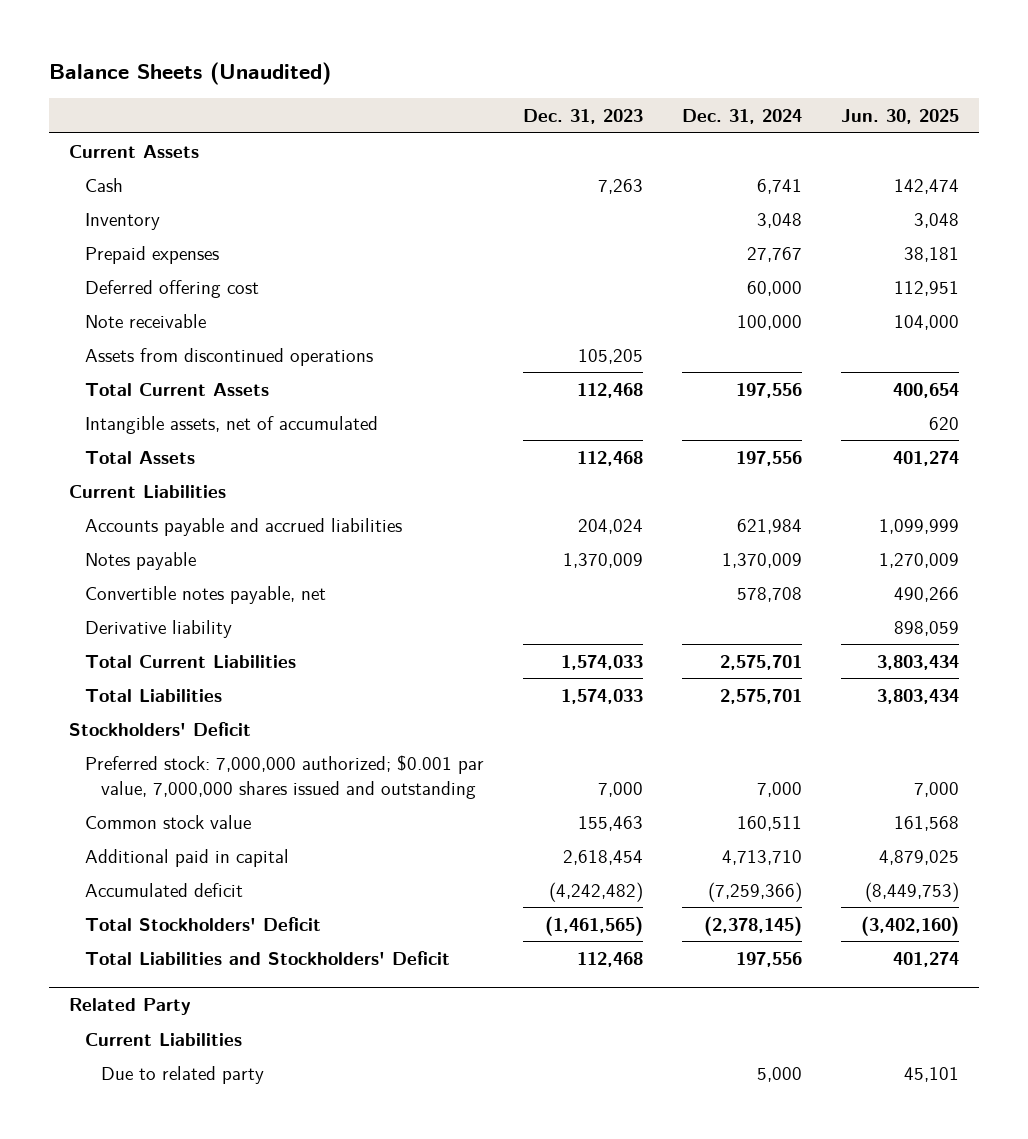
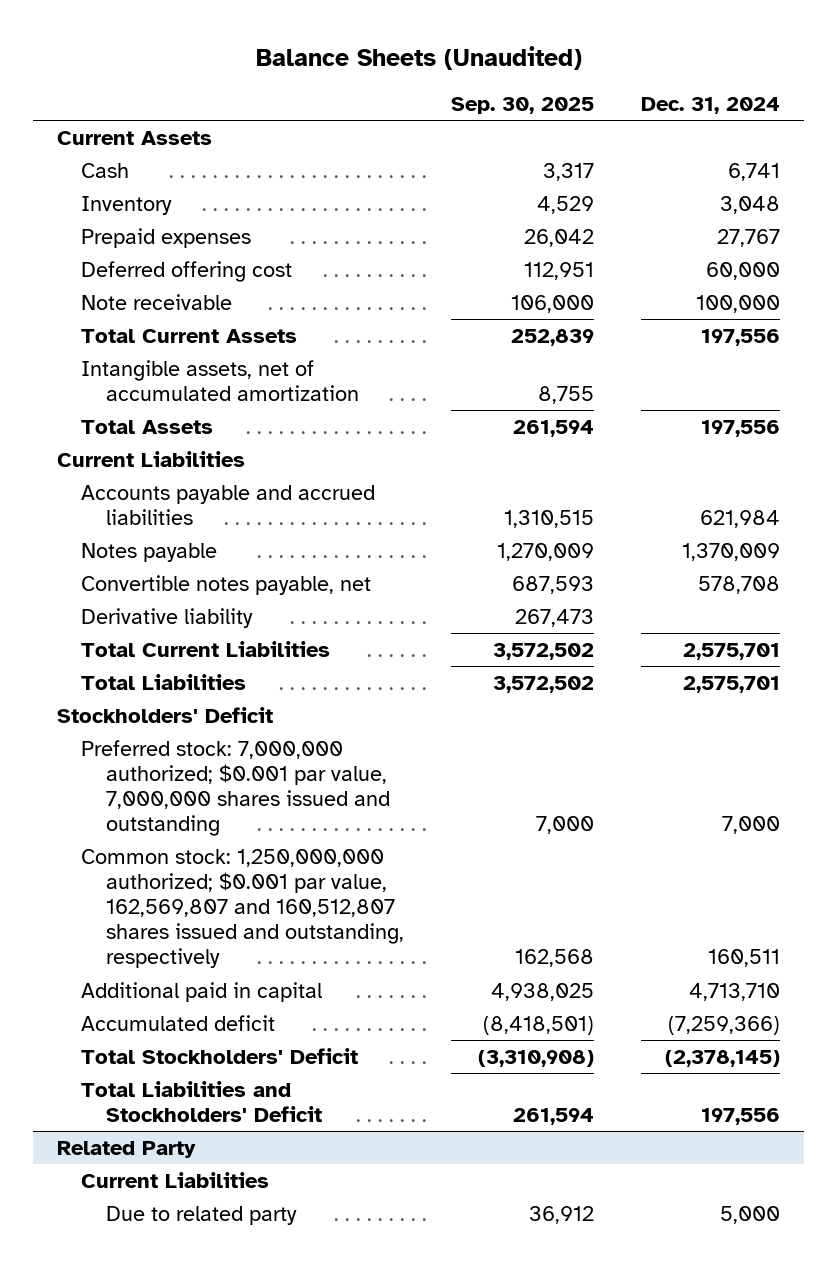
[523,109,644,125] Dec. 31, 2023 -> none
[841,109,960,125] Jun. 30, 2025 -> none
none -> [451,97,595,115] Sep. 30, 2025
[84,347,373,366] Assets from discontinued operations -> none
[84,415,378,434] Intangible assets, net of accumulated -> [81,359,359,401] Intangible assets, net of accumulated amortization
[84,814,251,829] Common stock value -> [81,848,404,969] Common stock: 1,250,000,000 authorized; $0.001 par value, 162,569,807 and 160,512,807 shares issued and outstanding, respectively

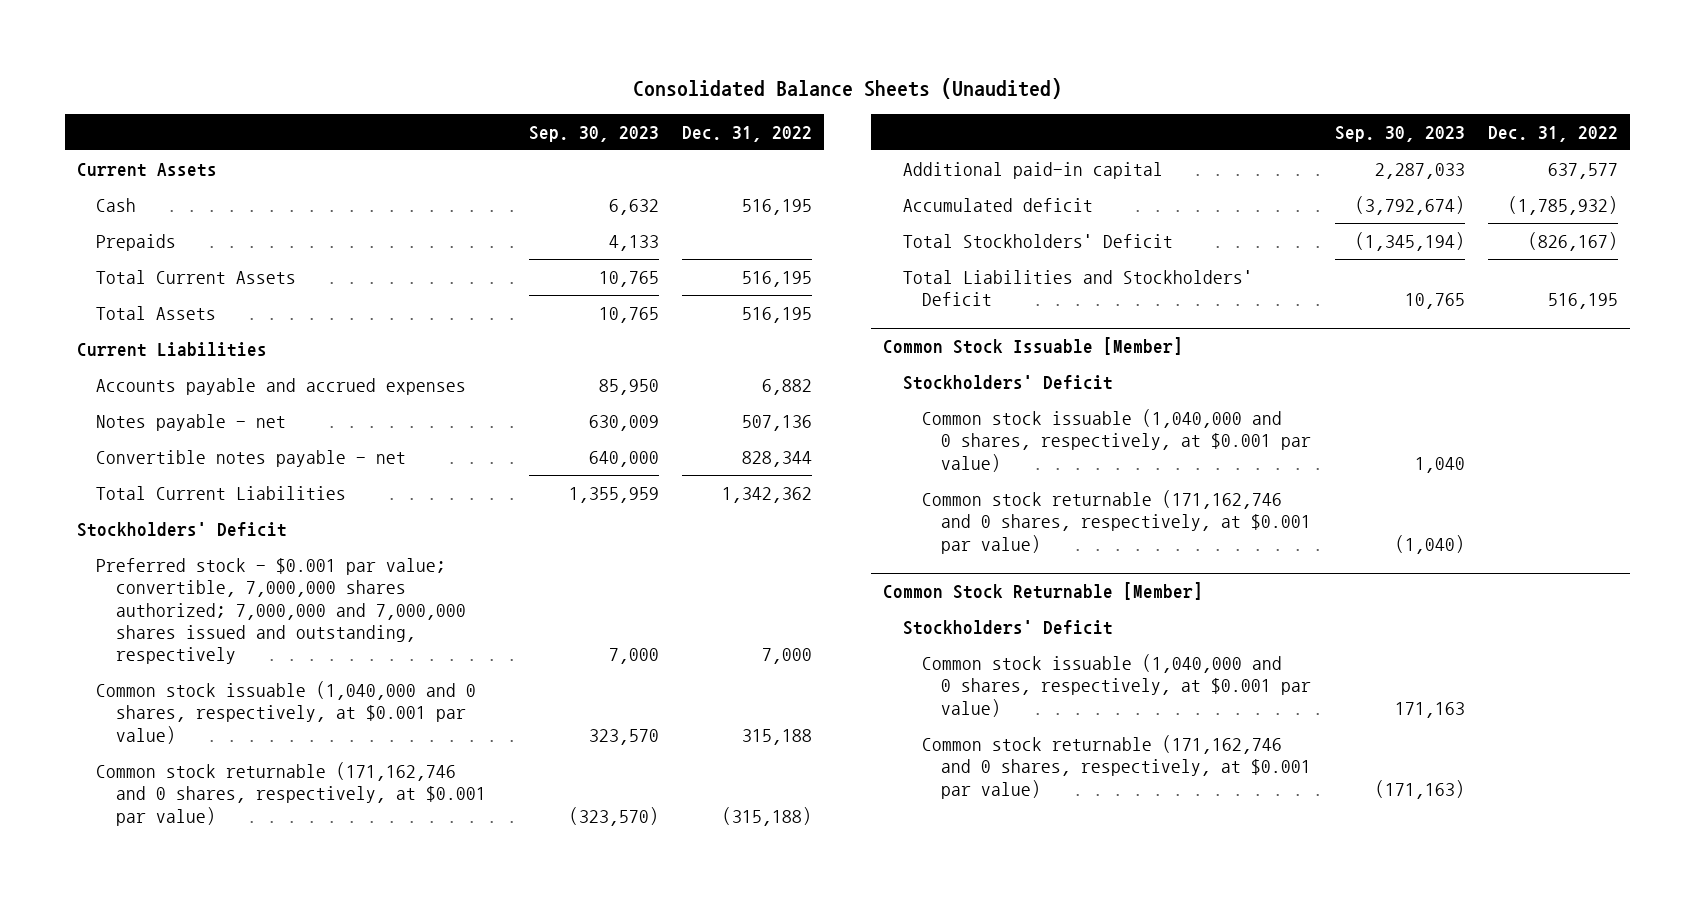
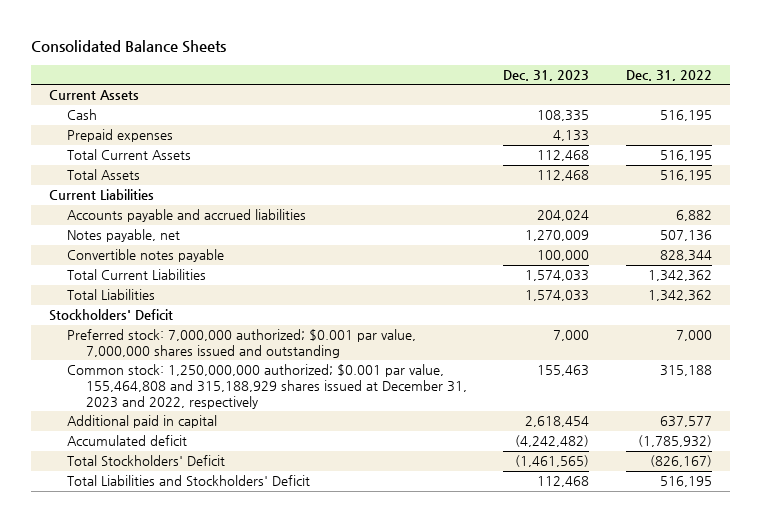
[632,77,1062,99] Consolidated Balance Sheets (Unaudited) -> [30,40,226,54] Consolidated Balance Sheets
[528,125,659,142] Sep. 30, 2023 -> none
none -> [503,69,590,81] Dec. 31, 2023
[96,234,177,252] Prepaids -> [67,129,174,143] Prepaid expenses
[96,378,467,396] Accounts payable and accrued expenses -> [67,209,307,223] Accounts payable and accrued liabilities
[96,414,287,432] Notes payable - net -> [67,229,181,243] Notes payable, net
[96,450,407,468] Convertible notes payable - net -> [67,249,225,263] Convertible notes payable
none -> [67,289,156,301] Total Liabilities
[96,762,486,826] Common stock returnable (171,162,746 and 0 shares, respectively, at $0.001 par value) -> none
[96,558,466,665] Preferred stock - $0.001 par value; convertible, 7,000,000 shares authorized; 7,000,000 and 7,000,000 shares issued and outstanding, respectively -> [67,329,417,359] Preferred stock: 7,000,000 authorized; $0.001 par value, 7,000,000 shares issued and outstanding
[96,681,477,744] Common stock issuable (1,040,000 and 0 shares, respectively, at $0.001 par value) -> [67,364,468,409] Common stock: 1,250,000,000 authorized; $0.001 par value, 155,464,808 and 315,188,929 shares issued at December 31, 2023 and 2022, respectively
[902,162,1163,180] Additional paid-in capital -> [67,415,218,429] Additional paid in capital
[883,337,1184,356] Common Stock Issuable [Member] -> none
[902,375,1113,391] Stockholders' Deficit -> none
[921,409,1312,472] Common stock issuable (1,040,000 and 0 shares, respectively, at $0.001 par value) -> none
[921,490,1312,554] Common stock returnable (171,162,746 and 0 shares, respectively, at $0.001 par value) -> none
[883,582,1204,601] Common Stock Returnable [Member] -> none
[902,620,1113,636] Stockholders' Deficit -> none
[921,654,1312,717] Common stock issuable (1,040,000 and 0 shares, respectively, at $0.001 par value) -> none
[921,735,1312,799] Common stock returnable (171,162,746 and 0 shares, respectively, at $0.001 par value) -> none

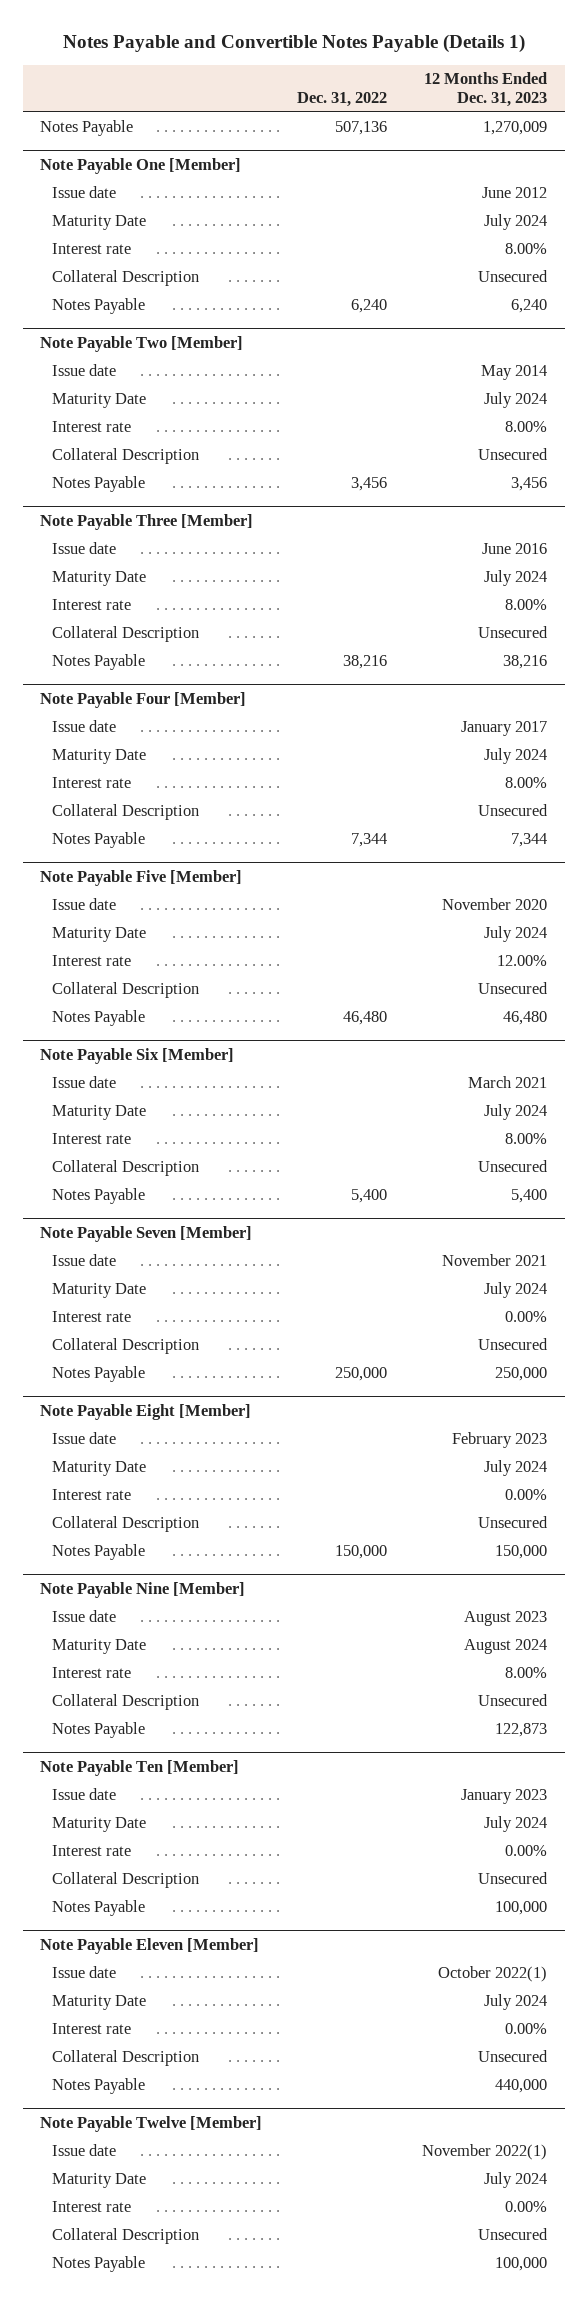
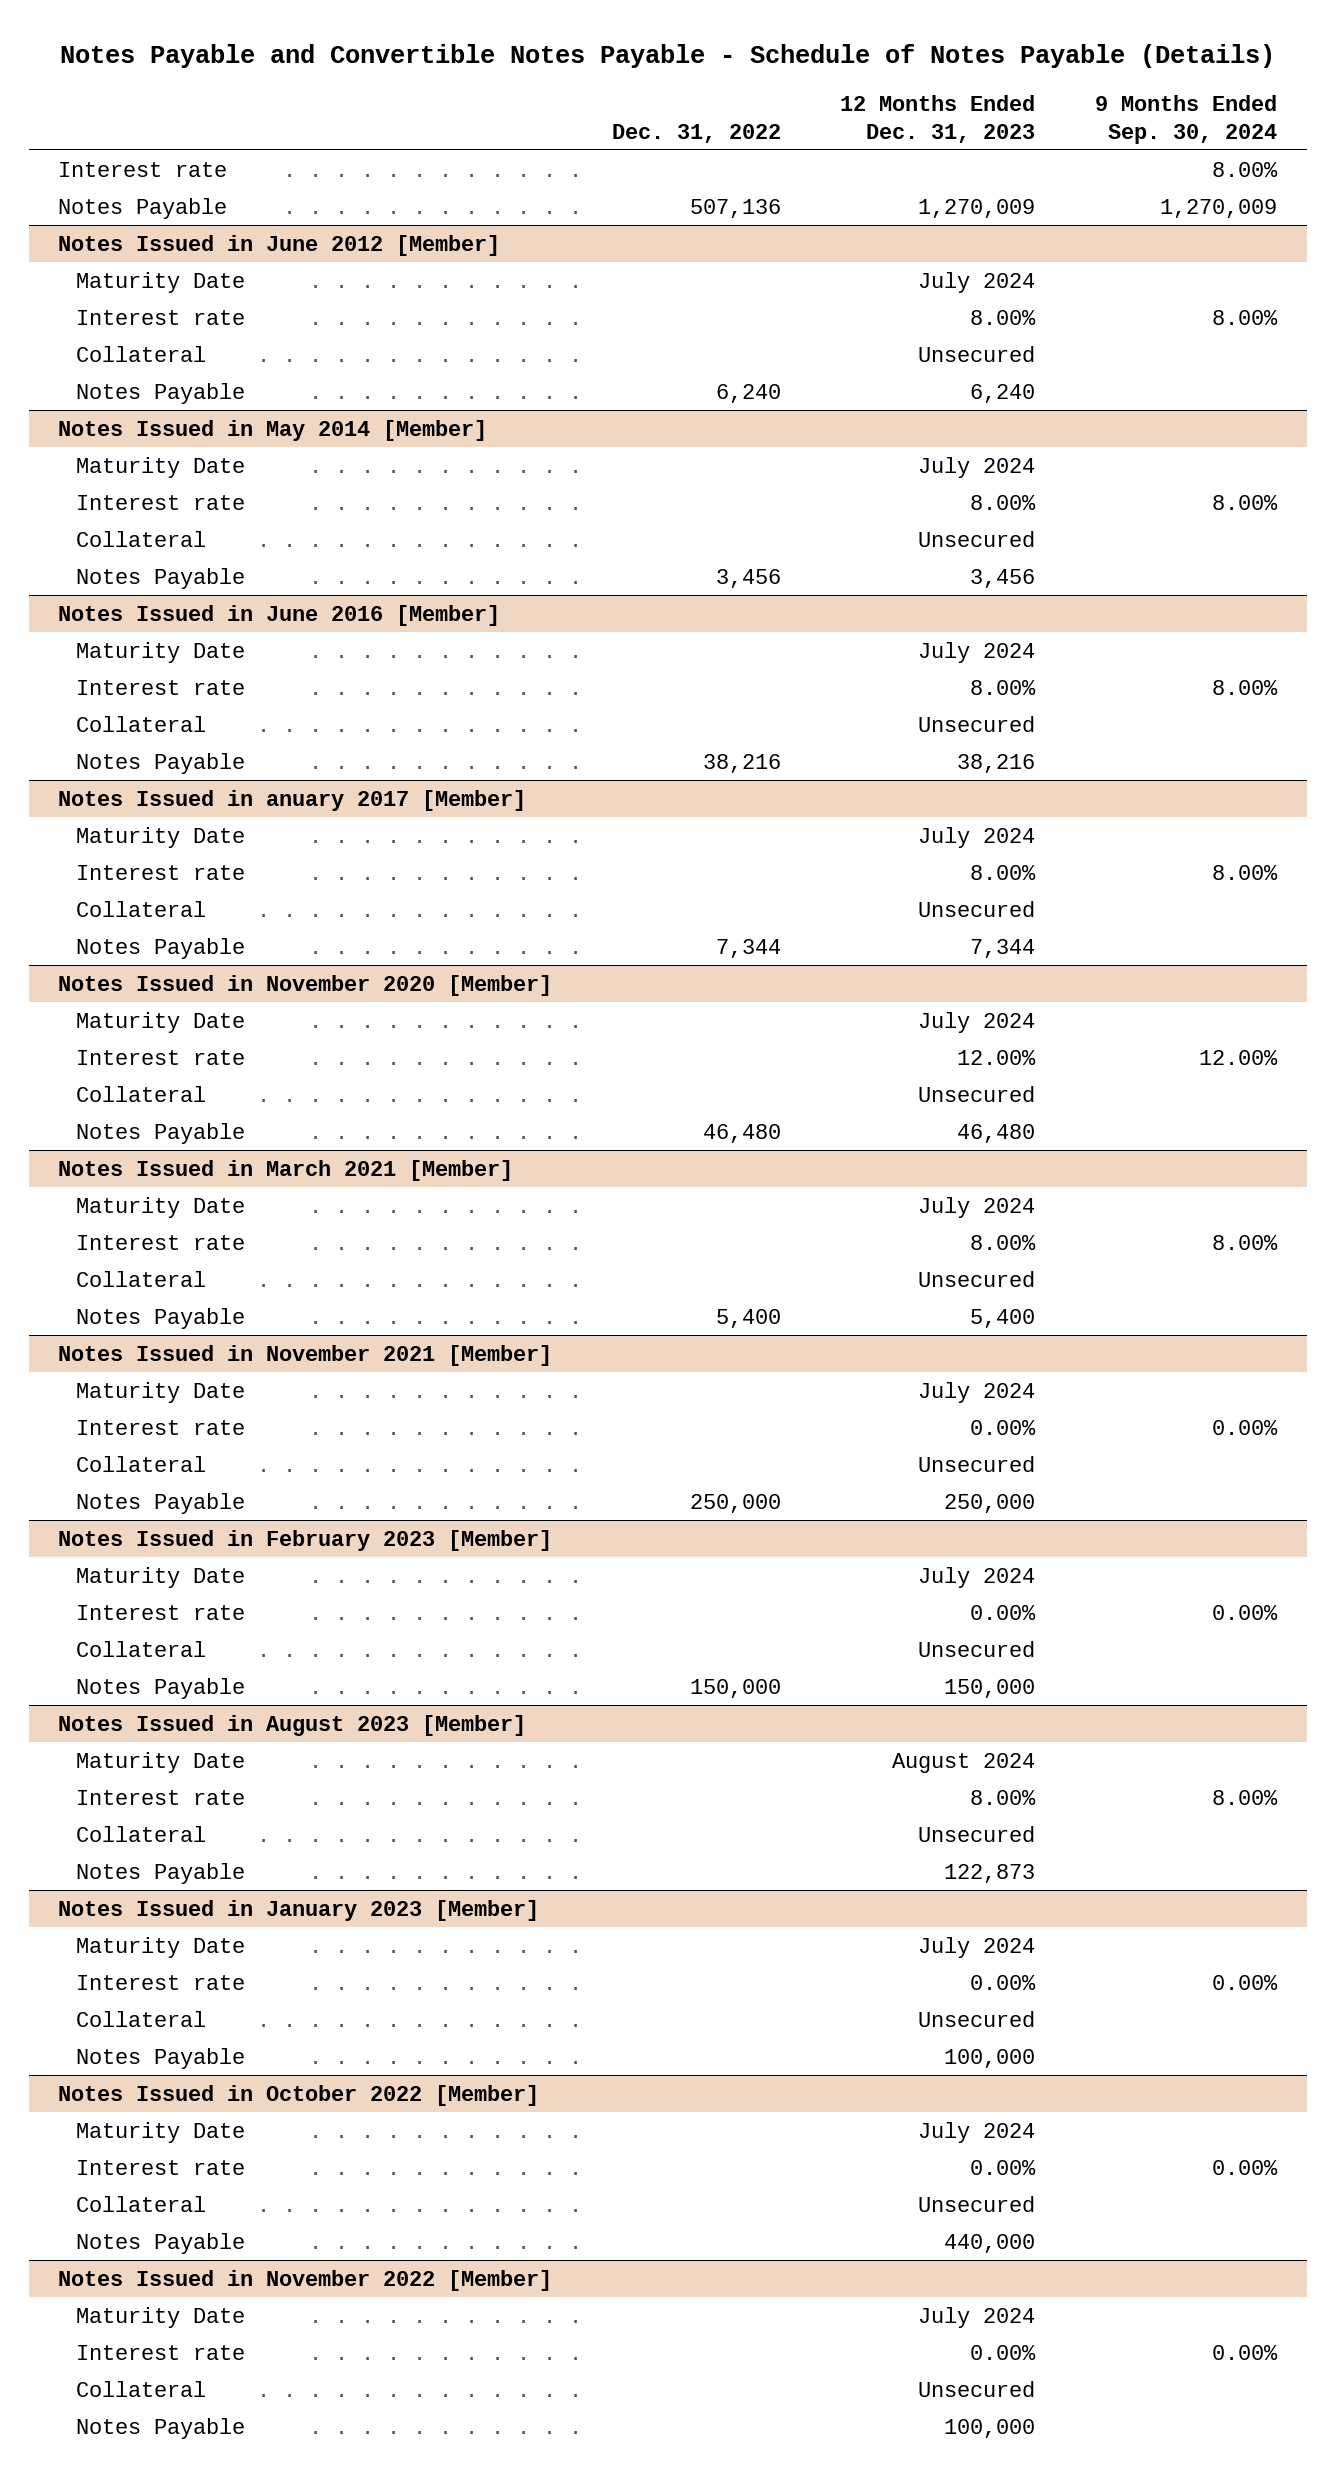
[62,34,525,54] Notes Payable and Convertible Notes Payable (Details 1) -> [59,43,1275,68] Notes Payable and Convertible Notes Payable - Schedule of Notes Payable (Details)
none -> [1094,94,1277,144] 9 Months Ended Sep. 30, 2024
none -> [58,161,228,177] Interest rate
[51,186,116,199] Issue date -> none
[40,157,242,174] Note Payable One [Member] -> [58,234,501,256] Notes Issued in June 2012 [Member]
[51,270,199,287] Collateral Description -> [75,345,206,362] Collateral
[51,364,116,377] Issue date -> none
[40,335,244,352] Note Payable Two [Member] -> [58,419,488,441] Notes Issued in May 2014 [Member]
[51,448,199,465] Collateral Description -> [75,530,206,547] Collateral
[51,542,116,555] Issue date -> none
[40,513,254,530] Note Payable Three [Member] -> [58,604,501,626] Notes Issued in June 2016 [Member]
[51,626,199,643] Collateral Description -> [75,715,206,732] Collateral
[51,720,116,733] Issue date -> none
[40,691,247,708] Note Payable Four [Member] -> [58,789,527,811] Notes Issued in anuary 2017 [Member]
[51,804,199,821] Collateral Description -> [75,900,206,917] Collateral
[51,898,116,911] Issue date -> none
[40,869,243,886] Note Payable Five [Member] -> [58,974,553,996] Notes Issued in November 2020 [Member]
[51,982,199,999] Collateral Description -> [75,1085,206,1102] Collateral
[51,1076,116,1089] Issue date -> none
[40,1047,235,1064] Note Payable Six [Member] -> [58,1159,514,1181] Notes Issued in March 2021 [Member]
[51,1160,199,1177] Collateral Description -> [75,1270,206,1287] Collateral
[51,1254,116,1267] Issue date -> none
[40,1225,253,1242] Note Payable Seven [Member] -> [58,1344,553,1366] Notes Issued in November 2021 [Member]
[51,1338,199,1355] Collateral Description -> [75,1455,206,1472] Collateral
[51,1432,116,1445] Issue date -> none
[40,1403,252,1420] Note Payable Eight [Member] -> [58,1529,553,1551] Notes Issued in February 2023 [Member]
[51,1516,199,1533] Collateral Description -> [75,1640,206,1657] Collateral
[51,1610,116,1623] Issue date -> none
[40,1581,246,1598] Note Payable Nine [Member] -> [58,1714,527,1736] Notes Issued in August 2023 [Member]
[51,1694,199,1711] Collateral Description -> [75,1825,206,1842] Collateral
[51,1788,116,1801] Issue date -> none
[40,1759,240,1776] Note Payable Ten [Member] -> [58,1899,540,1921] Notes Issued in January 2023 [Member]
[51,1872,199,1889] Collateral Description -> [75,2010,206,2027] Collateral
[51,1966,116,1979] Issue date -> none
[40,1937,260,1954] Note Payable Eleven [Member] -> [58,2084,540,2106] Notes Issued in October 2022 [Member]
[51,2050,199,2067] Collateral Description -> [75,2195,206,2212] Collateral
[51,2144,116,2157] Issue date -> none
[40,2115,263,2132] Note Payable Twelve [Member] -> [58,2269,553,2291] Notes Issued in November 2022 [Member]
[51,2228,199,2245] Collateral Description -> [75,2380,206,2397] Collateral

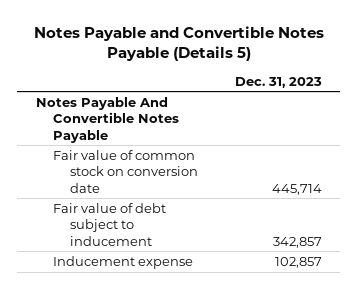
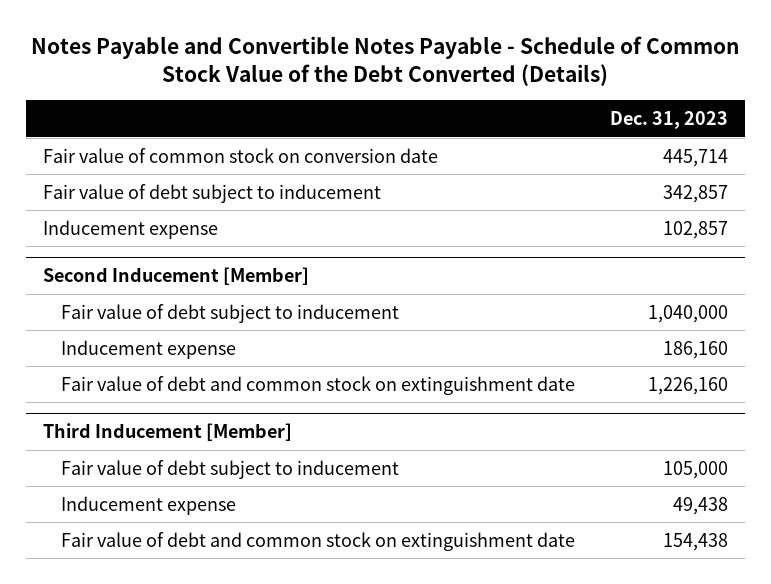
[33,25,324,61] Notes Payable and Convertible Notes Payable (Details 5) -> [31,36,740,87] Notes Payable and Convertible Notes Payable - Schedule of Common Stock Value of the Debt Converted (Details)
[35,96,179,143] Notes Payable And Convertible Notes Payable -> none
none -> [43,266,310,285] Second Inducement [Member]
none -> [61,303,400,323] Fair value of debt subject to inducement
none -> [61,339,237,359] Inducement expense
none -> [61,375,576,395] Fair value of debt and common stock on extinguishment date
none -> [43,422,293,441] Third Inducement [Member]
none -> [61,459,400,479] Fair value of debt subject to inducement
none -> [61,495,237,515] Inducement expense
none -> [61,531,576,551] Fair value of debt and common stock on extinguishment date

